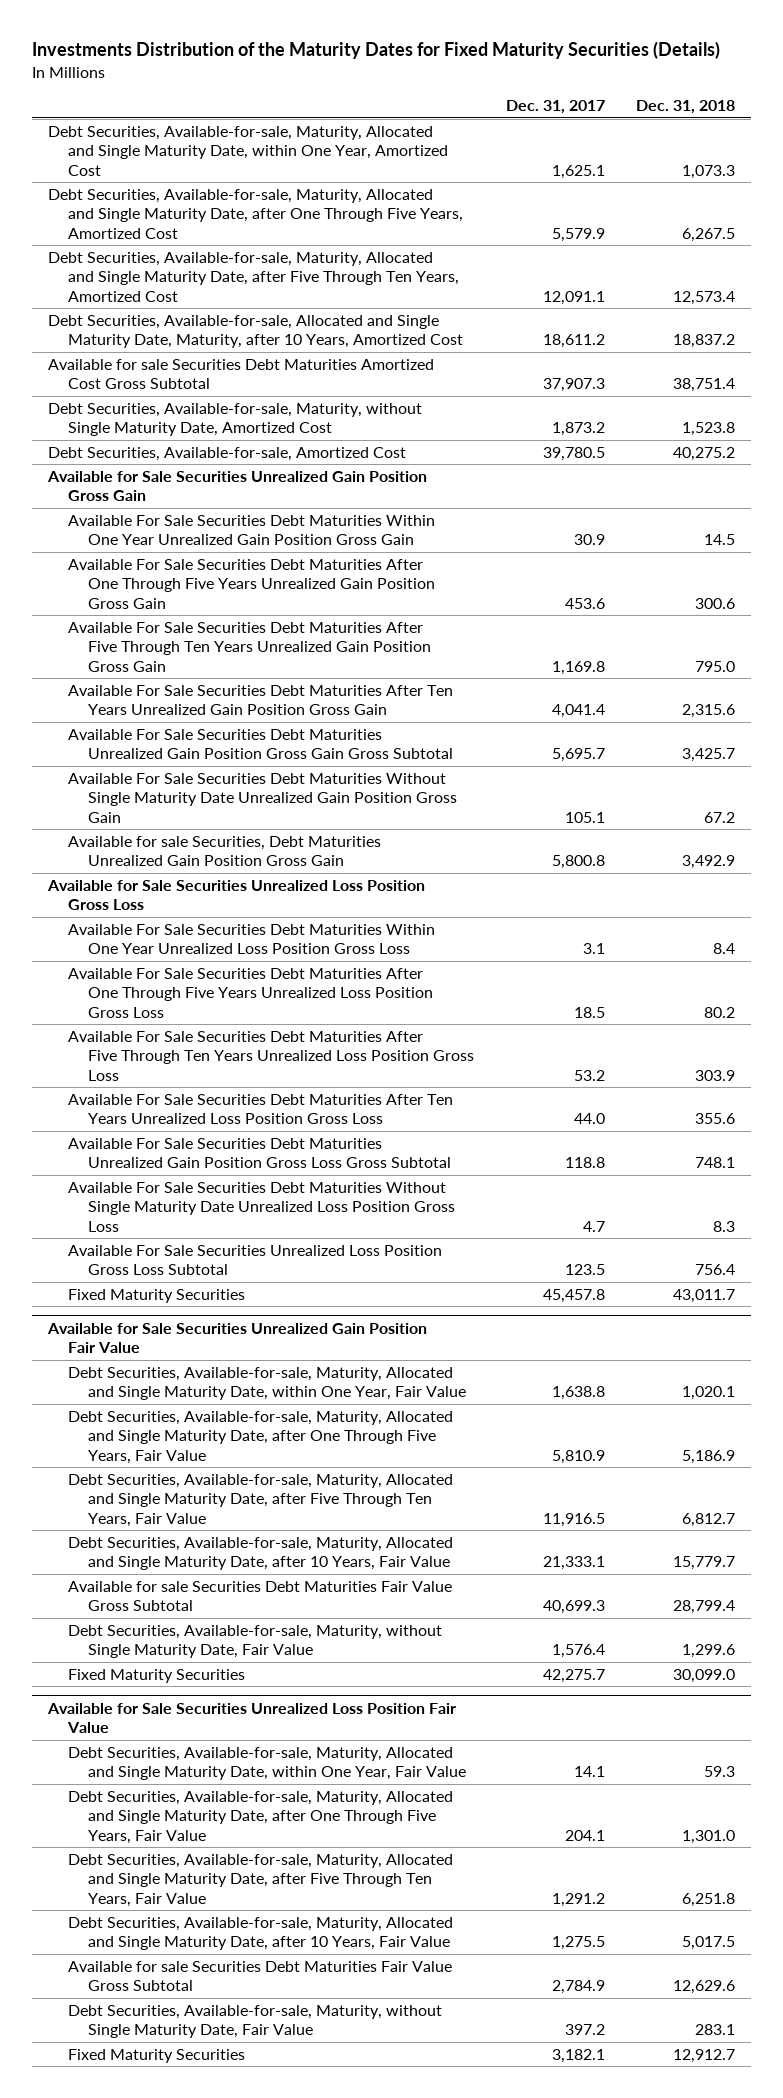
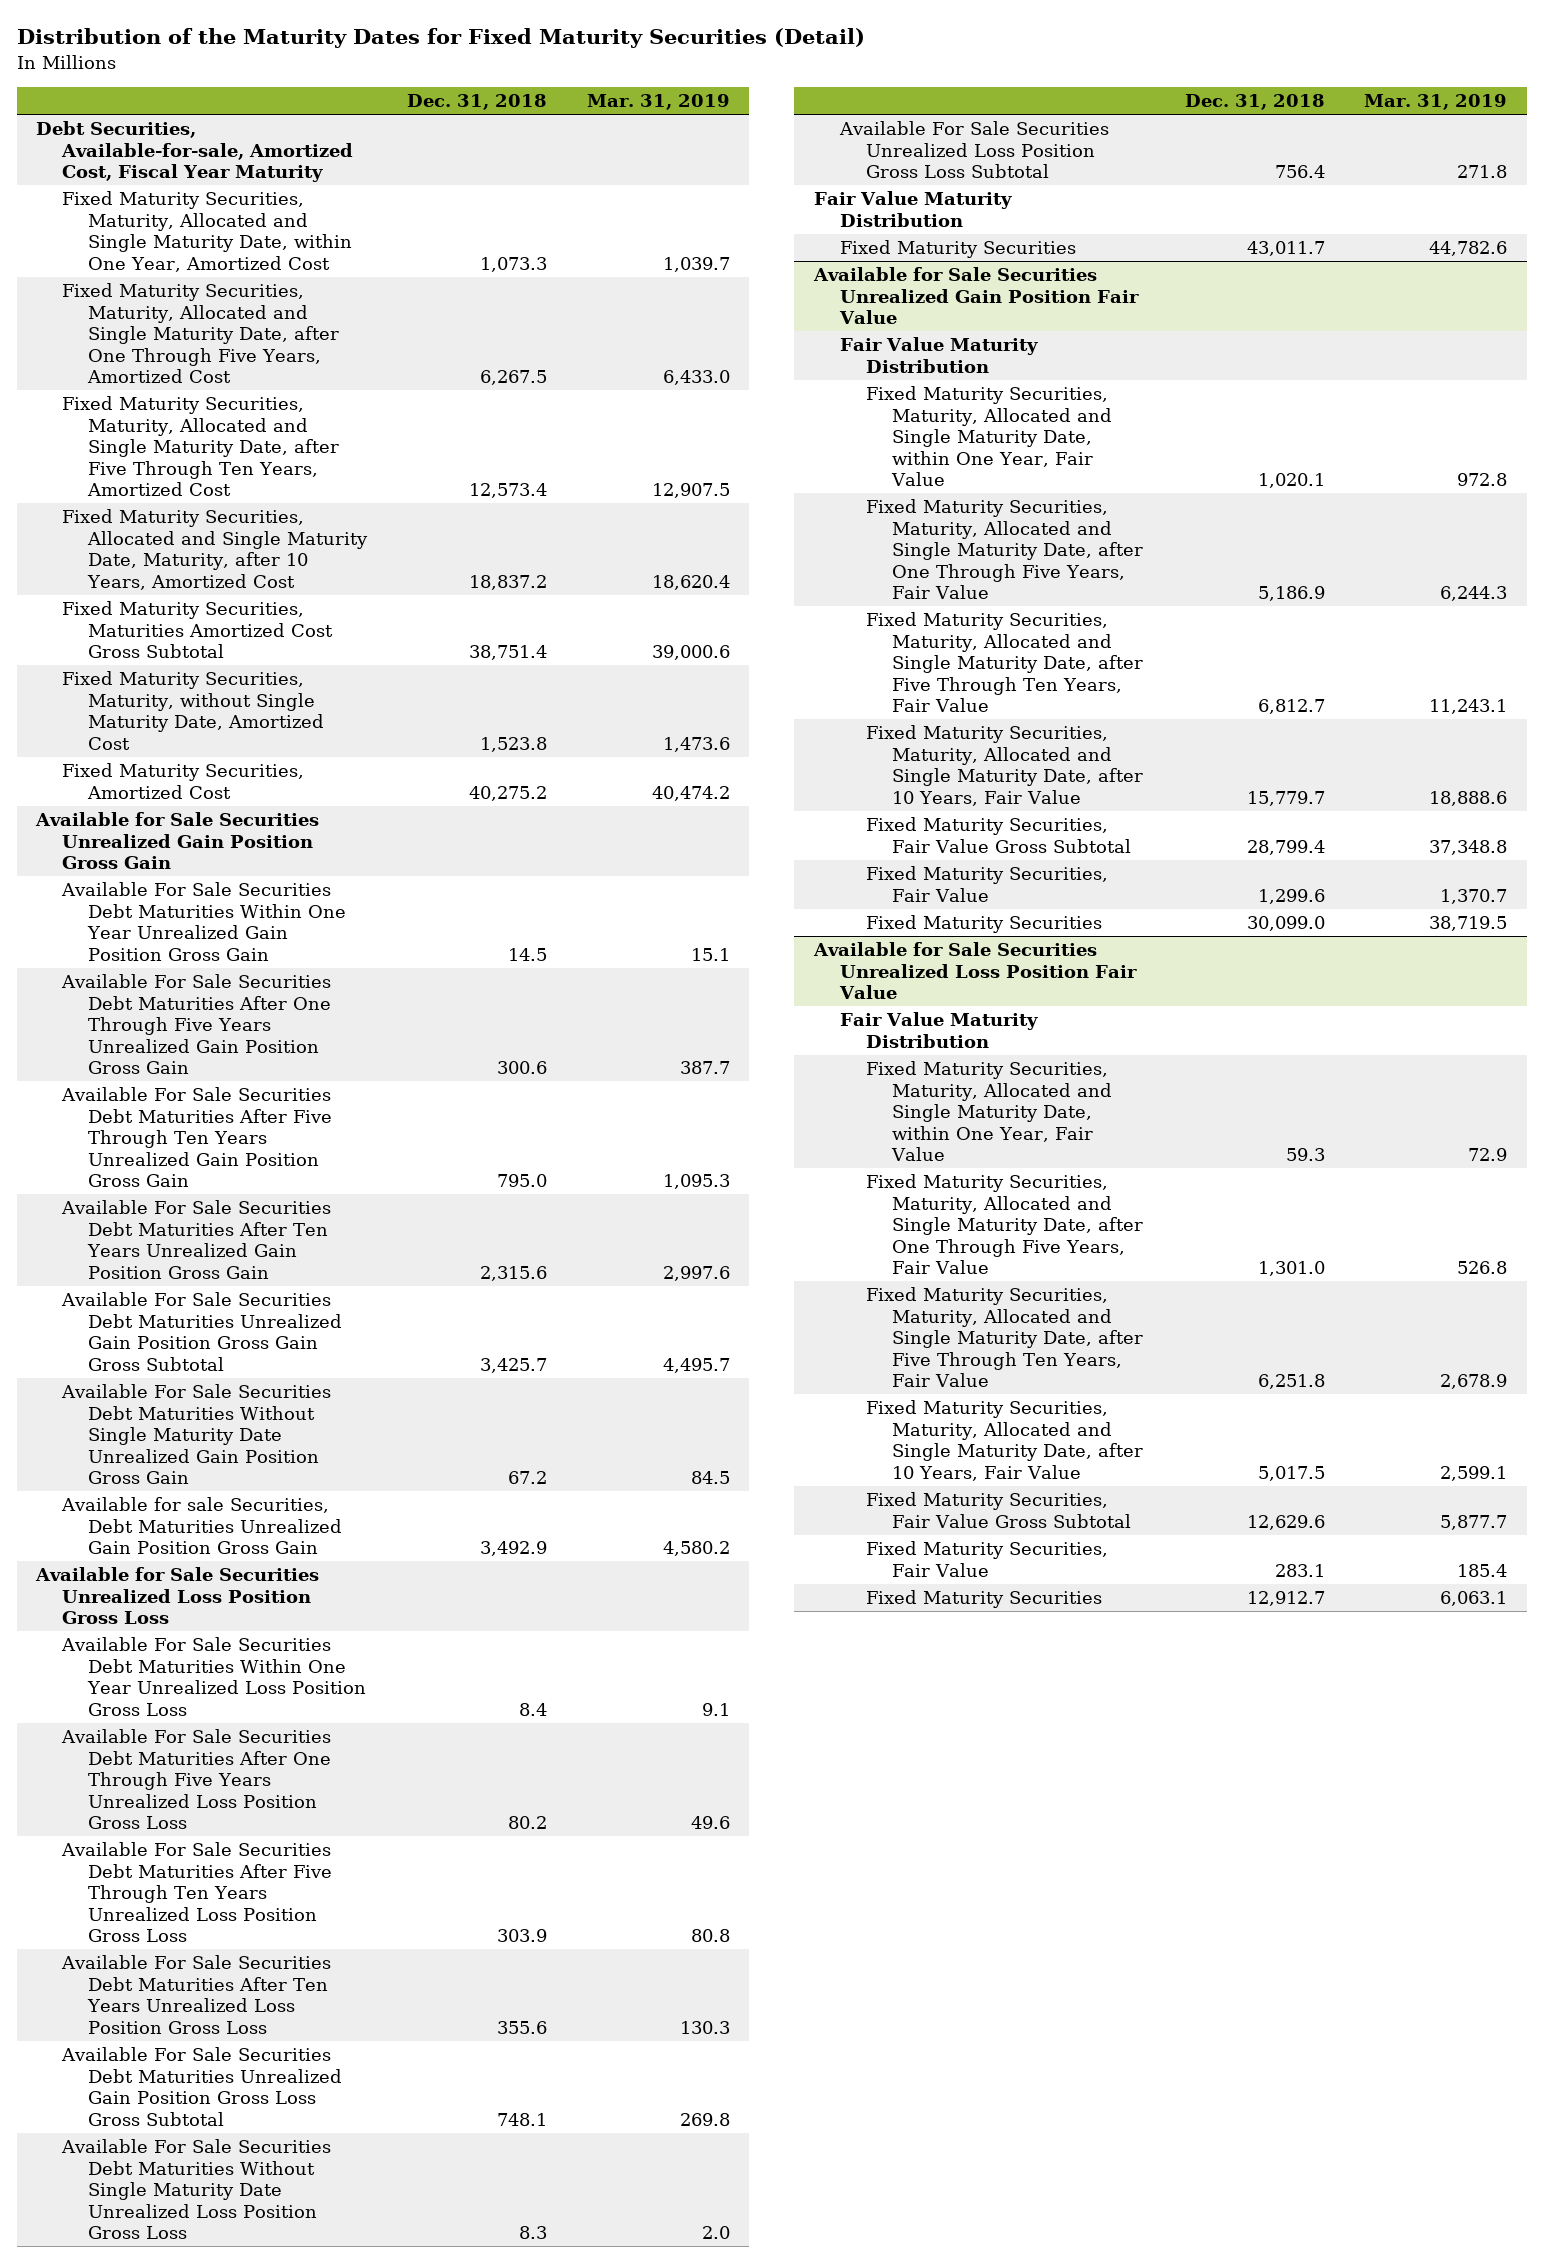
[31,41,720,60] Investments Distribution of the Maturity Dates for Fixed Maturity Securities (Details) -> [16,28,865,49] Distribution of the Maturity Dates for Fixed Maturity Securities (Detail)
[505,100,605,115] Dec. 31, 2017 -> none
none -> [586,93,730,110] Mar. 31, 2019
none -> [36,121,354,183] Debt Securities, Available-for-sale, Amortized Cost, Fiscal Year Maturity
[47,125,448,176] Debt Securities, Available-for-sale, Maturity, Allocated and Single Maturity Date, within One Year, Amortized Cost -> [62,191,352,272] Fixed Maturity Securities, Maturity, Allocated and Single Maturity Date, within One Year, Amortized Cost
[47,188,463,239] Debt Securities, Available-for-sale, Maturity, Allocated and Single Maturity Date, after One Through Five Years, Amortized Cost -> [62,283,339,384] Fixed Maturity Securities, Maturity, Allocated and Single Maturity Date, after One Through Five Years, Amortized Cost
[47,251,459,302] Debt Securities, Available-for-sale, Maturity, Allocated and Single Maturity Date, after Five Through Ten Years, Amortized Cost -> [62,396,339,497] Fixed Maturity Securities, Maturity, Allocated and Single Maturity Date, after Five Through Ten Years, Amortized Cost
[47,314,463,349] Debt Securities, Available-for-sale, Allocated and Single Maturity Date, Maturity, after 10 Years, Amortized Cost -> [62,509,368,590] Fixed Maturity Securities, Allocated and Single Maturity Date, Maturity, after 10 Years, Amortized Cost
[47,358,434,390] Available for sale Securities Debt Maturities Amortized Cost Gross Subtotal -> [62,601,333,659] Fixed Maturity Securities, Maturities Amortized Cost Gross Subtotal
[47,402,422,437] Debt Securities, Available-for-sale, Maturity, without Single Maturity Date, Amortized Cost -> [62,671,324,750] Fixed Maturity Securities, Maturity, without Single Maturity Date, Amortized Cost
[47,446,406,461] Debt Securities, Available-for-sale, Amortized Cost -> [62,763,305,799] Fixed Maturity Securities, Amortized Cost
none -> [814,191,1013,227] Fair Value Maturity Distribution
none -> [840,337,1039,373] Fair Value Maturity Distribution
[67,1366,466,1401] Debt Securities, Available-for-sale, Maturity, Allocated and Single Maturity Date, within One Year, Fair Value -> [865,386,1112,487] Fixed Maturity Securities, Maturity, Allocated and Single Maturity Date, within One Year, Fair Value
[67,1410,453,1464] Debt Securities, Available-for-sale, Maturity, Allocated and Single Maturity Date, after One Through Five Years, Fair Value -> [865,499,1143,600] Fixed Maturity Securities, Maturity, Allocated and Single Maturity Date, after One Through Five Years, Fair Value
[67,1473,453,1527] Debt Securities, Available-for-sale, Maturity, Allocated and Single Maturity Date, after Five Through Ten Years, Fair Value -> [865,612,1143,713] Fixed Maturity Securities, Maturity, Allocated and Single Maturity Date, after Five Through Ten Years, Fair Value
[67,1536,453,1571] Debt Securities, Available-for-sale, Maturity, Allocated and Single Maturity Date, after 10 Years, Fair Value -> [865,725,1143,806] Fixed Maturity Securities, Maturity, Allocated and Single Maturity Date, after 10 Years, Fair Value
[67,1580,452,1612] Available for sale Securities Debt Maturities Fair Value Gross Subtotal -> [865,817,1131,853] Fixed Maturity Securities, Fair Value Gross Subtotal
[67,1624,442,1659] Debt Securities, Available-for-sale, Maturity, without Single Maturity Date, Fair Value -> [865,866,1108,902] Fixed Maturity Securities, Fair Value
none -> [840,1012,1039,1048] Fair Value Maturity Distribution
[67,1746,466,1781] Debt Securities, Available-for-sale, Maturity, Allocated and Single Maturity Date, within One Year, Fair Value -> [865,1061,1112,1162] Fixed Maturity Securities, Maturity, Allocated and Single Maturity Date, within One Year, Fair Value
[67,1790,453,1844] Debt Securities, Available-for-sale, Maturity, Allocated and Single Maturity Date, after One Through Five Years, Fair Value -> [865,1174,1143,1275] Fixed Maturity Securities, Maturity, Allocated and Single Maturity Date, after One Through Five Years, Fair Value
[67,1853,453,1907] Debt Securities, Available-for-sale, Maturity, Allocated and Single Maturity Date, after Five Through Ten Years, Fair Value -> [865,1287,1143,1388] Fixed Maturity Securities, Maturity, Allocated and Single Maturity Date, after Five Through Ten Years, Fair Value
[67,1916,453,1951] Debt Securities, Available-for-sale, Maturity, Allocated and Single Maturity Date, after 10 Years, Fair Value -> [865,1400,1143,1481] Fixed Maturity Securities, Maturity, Allocated and Single Maturity Date, after 10 Years, Fair Value
[67,1960,452,1992] Available for sale Securities Debt Maturities Fair Value Gross Subtotal -> [865,1492,1131,1528] Fixed Maturity Securities, Fair Value Gross Subtotal
[67,2004,442,2039] Debt Securities, Available-for-sale, Maturity, without Single Maturity Date, Fair Value -> [865,1541,1108,1577] Fixed Maturity Securities, Fair Value

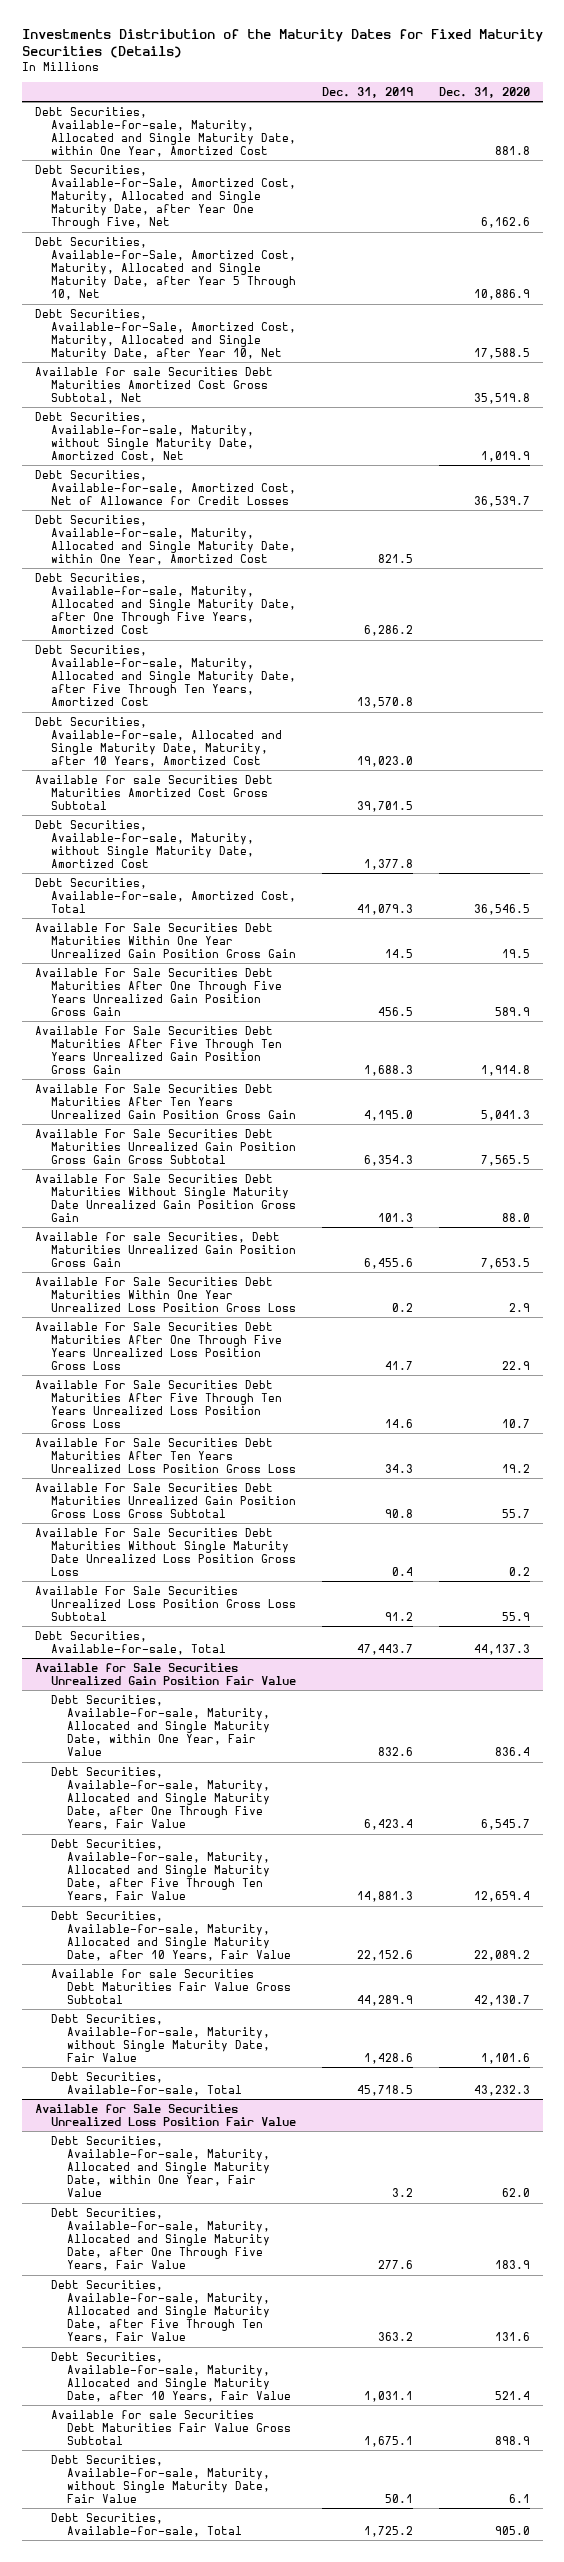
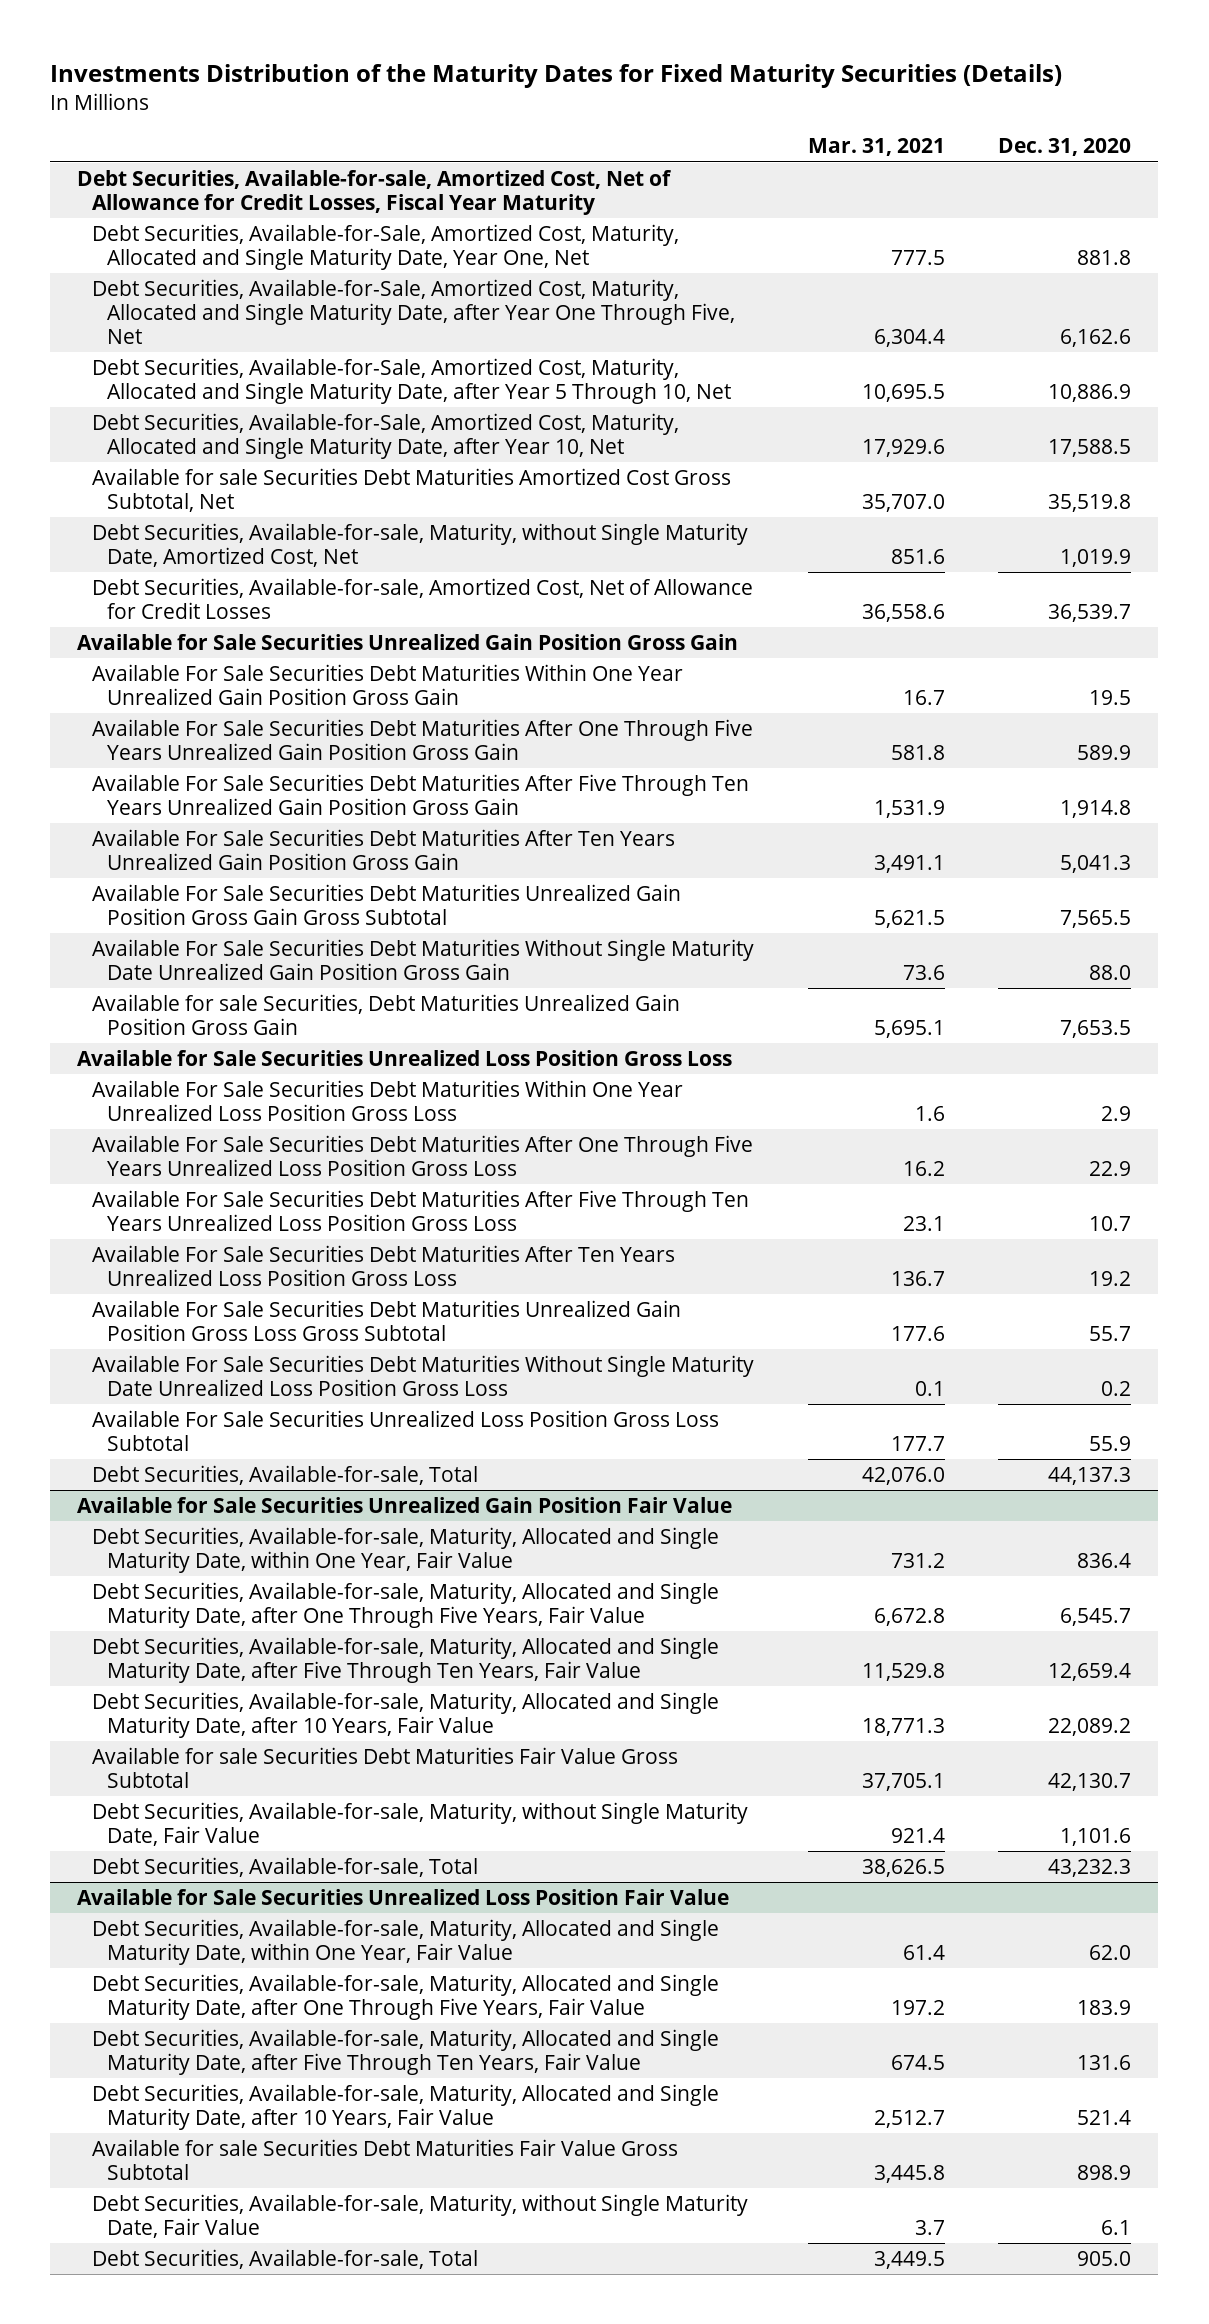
[321,86,413,98] Dec. 31, 2019 -> none
none -> [807,138,945,157] Mar. 31, 2021
none -> [77,169,673,215] Debt Securities, Available-for-sale, Amortized Cost, Net of Allowance for Credit Losses, Fiscal Year Maturity
[34,106,296,158] Debt Securities, Available-for-sale, Maturity, Allocated and Single Maturity Date, within One Year, Amortized Cost -> [91,223,679,270] Debt Securities, Available-for-Sale, Amortized Cost, Maturity, Allocated and Single Maturity Date, Year One, Net
[34,514,296,566] Debt Securities, Available-for-sale, Maturity, Allocated and Single Maturity Date, within One Year, Amortized Cost -> none
[34,572,296,635] Debt Securities, Available-for-sale, Maturity, Allocated and Single Maturity Date, after One Through Five Years, Amortized Cost -> none
[34,644,296,707] Debt Securities, Available-for-sale, Maturity, Allocated and Single Maturity Date, after Five Through Ten Years, Amortized Cost -> none
[34,716,282,768] Debt Securities, Available-for-sale, Allocated and Single Maturity Date, Maturity, after 10 Years, Amortized Cost -> none
[34,774,273,810] Available for sale Securities Debt Maturities Amortized Cost Gross Subtotal -> none
[34,819,254,869] Debt Securities, Available-for-sale, Maturity, without Single Maturity Date, Amortized Cost -> none
[34,877,296,913] Debt Securities, Available-for-sale, Amortized Cost, Total -> none
none -> [77,633,739,650] Available for Sale Securities Unrealized Gain Position Gross Gain
none -> [77,1049,733,1066] Available for Sale Securities Unrealized Loss Position Gross Loss

